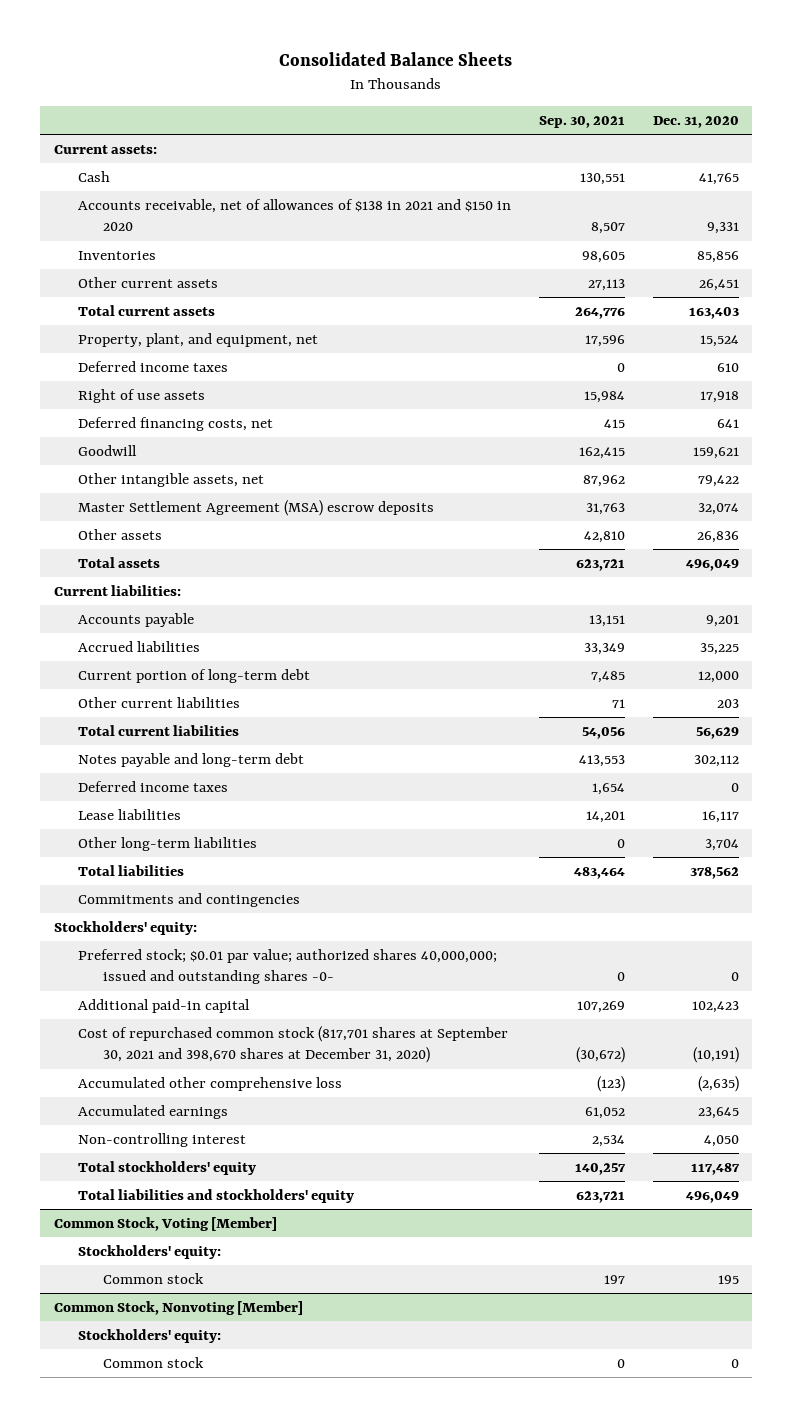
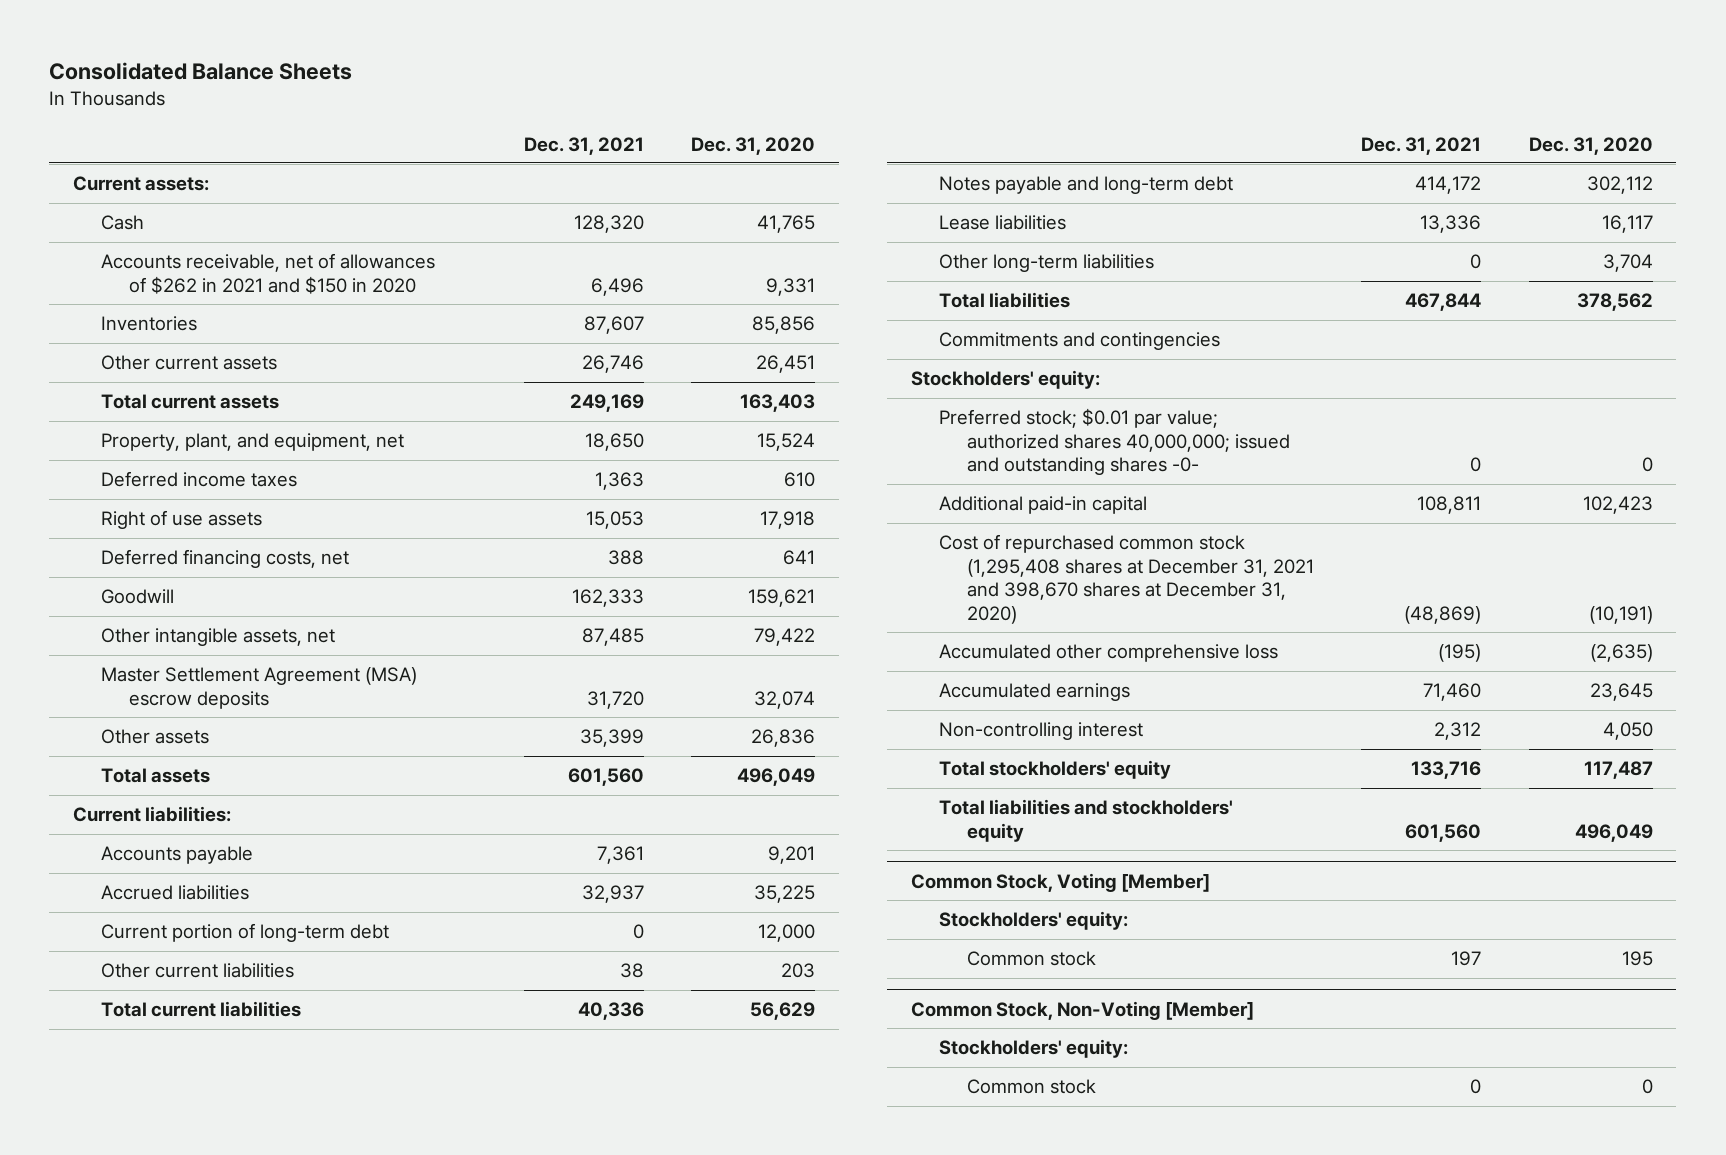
[538,115,625,128] Sep. 30, 2021 -> none
none -> [523,136,644,155] Dec. 31, 2021
[78,199,512,232] Accounts receivable, net of allowances of $138 in 2021 and $150 in 2020 -> [101,253,436,294] Accounts receivable, net of allowances of $262 in 2021 and $150 in 2020
[78,781,229,793] Deferred income taxes -> none
[78,1026,509,1064] Cost of repurchased common stock (817,701 shares at September 30, 2021 and 398,670 shares at December 31, 2020) -> [938,534,1314,625] Cost of repurchased common stock (1,295,408 shares at December 31, 2021 and 398,670 shares at December 31, 2020)
[53,1301,303,1316] Common Stock, Nonvoting [Member] -> [910,1000,1254,1020] Common Stock, Non-Voting [Member]

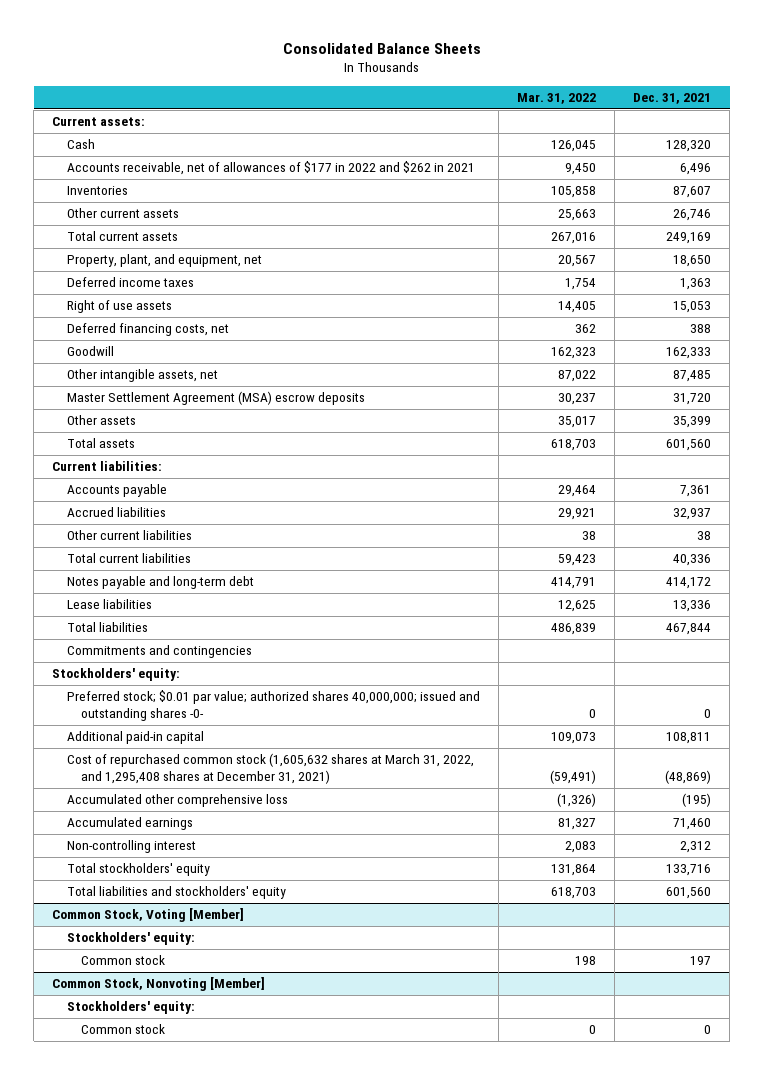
[691,136,816,155] Dec. 31, 2020 -> none
none -> [516,93,596,105] Mar. 31, 2022
[101,253,436,294] Accounts receivable, net of allowances of $262 in 2021 and $150 in 2020 -> [66,161,475,176] Accounts receivable, net of allowances of $177 in 2022 and $262 in 2021
[101,923,390,943] Current portion of long-term debt -> none
[938,254,1154,273] Other long-term liabilities -> none
[938,534,1314,625] Cost of repurchased common stock (1,295,408 shares at December 31, 2021 and 398,670 shares at December 31, 2020) -> [66,753,474,785] Cost of repurchased common stock (1,605,632 shares at March 31, 2022, and 1,295,408 shares at December 31, 2021)
[910,1000,1254,1020] Common Stock, Non-Voting [Member] -> [52,977,266,992] Common Stock, Nonvoting [Member]

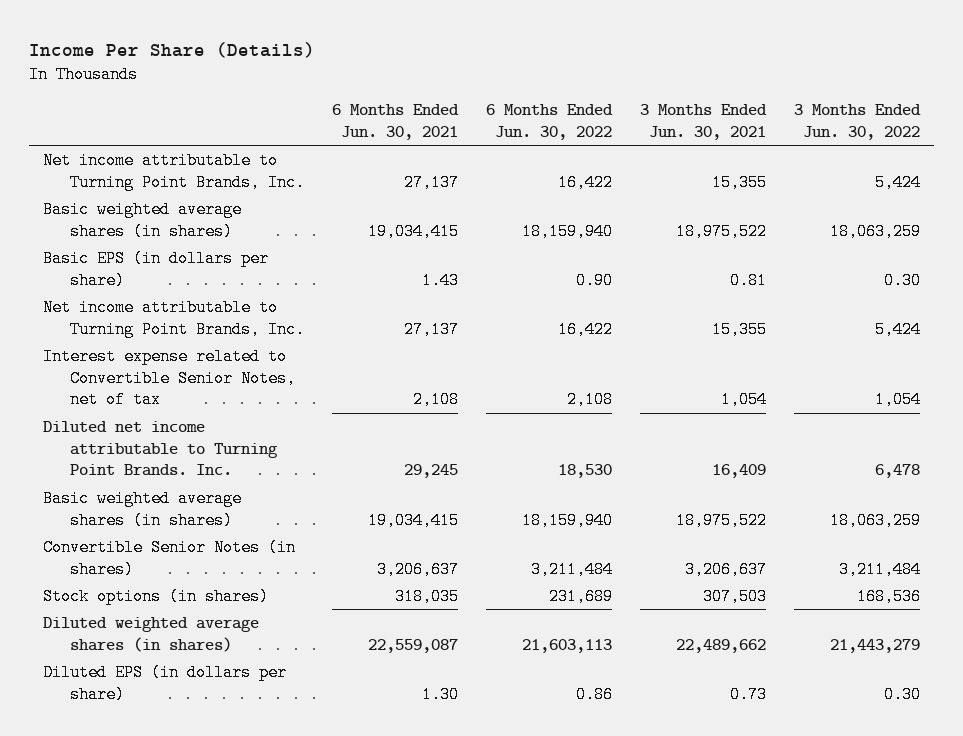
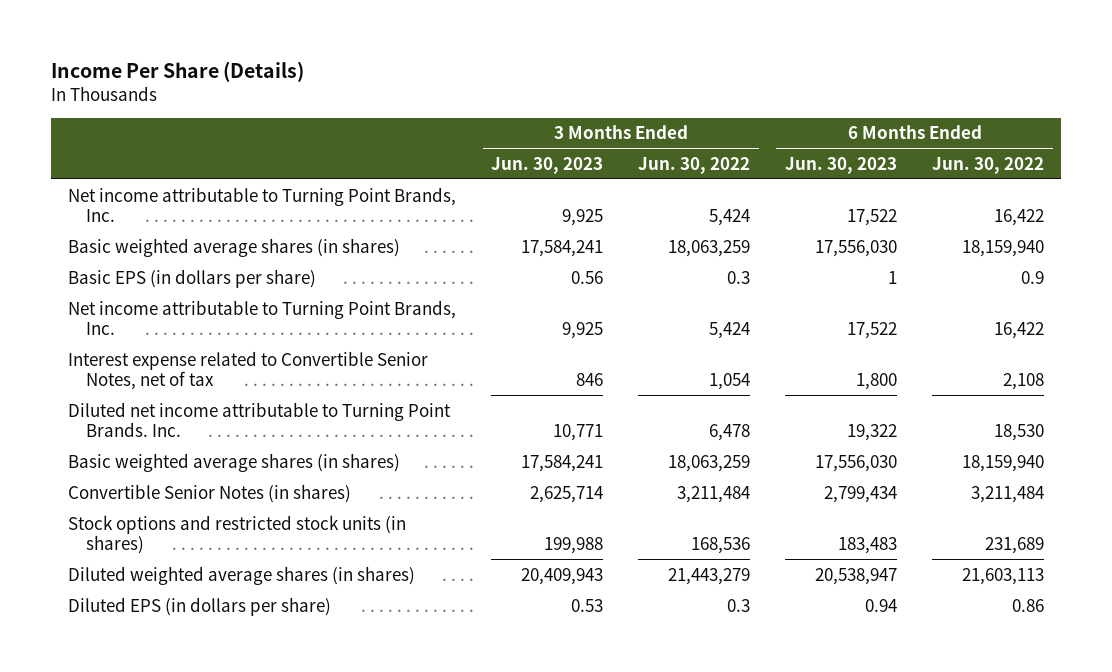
[331,104,459,141] 6 Months Ended Jun. 30, 2021 -> none
[639,104,767,141] 3 Months Ended Jun. 30, 2021 -> none
none -> [491,156,604,174] Jun. 30, 2023
none -> [785,156,898,174] Jun. 30, 2023
[575,271,613,289] 0.90 -> [1020,270,1044,284] 0.9
[883,271,921,289] 0.30 -> [727,270,751,284] 0.3
[43,587,270,605] Stock options (in shares) -> [68,514,407,555] Stock options and restricted stock units (in shares)
[883,685,921,703] 0.30 -> [727,598,751,612] 0.3

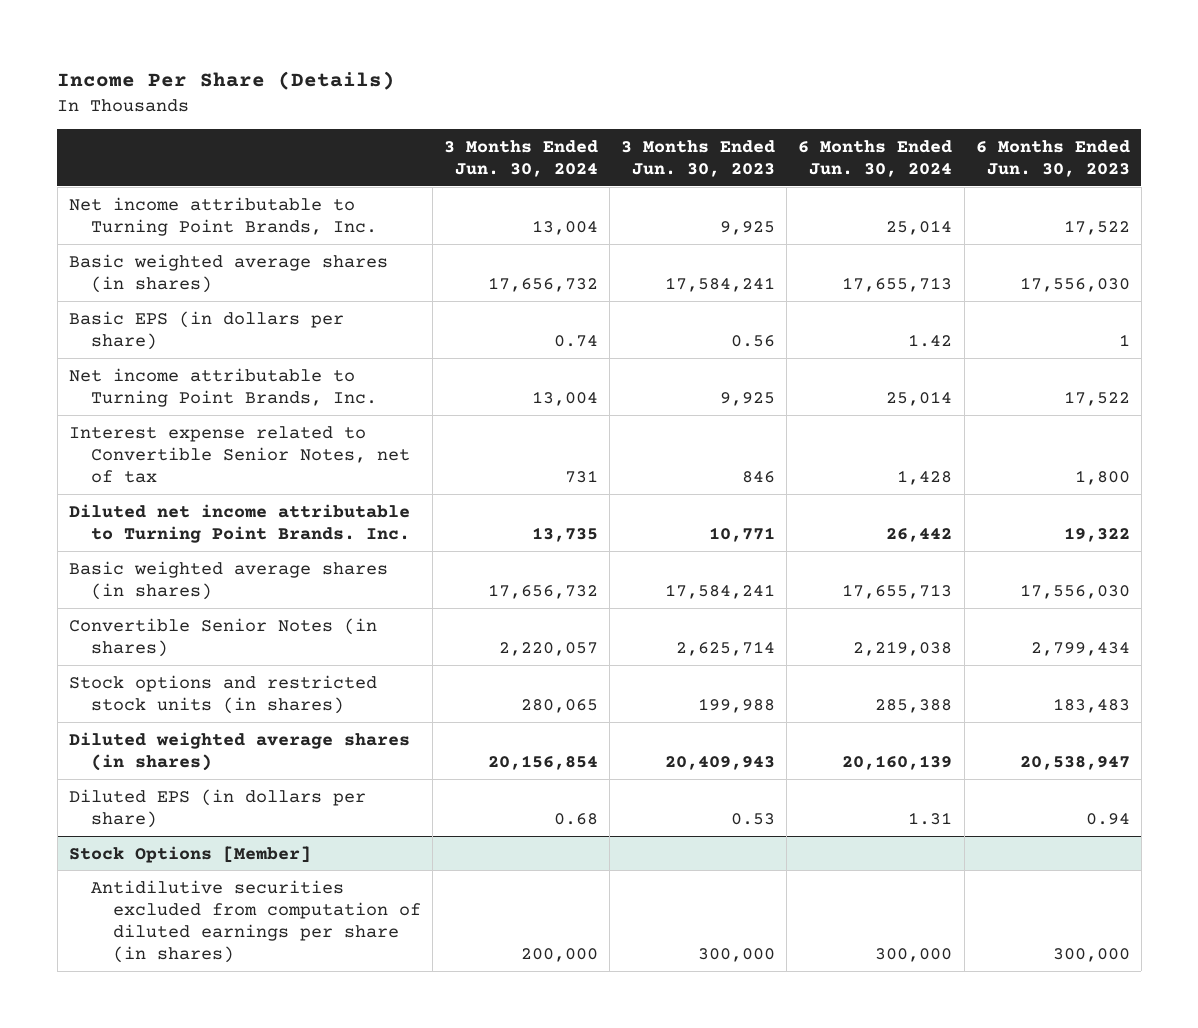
[638,156,751,174] Jun. 30, 2022 -> none
[931,156,1044,174] Jun. 30, 2022 -> none
none -> [444,139,599,178] 3 Months Ended Jun. 30, 2024
none -> [798,139,953,178] 6 Months Ended Jun. 30, 2024
none -> [68,845,311,863] Stock Options [Member]
none -> [91,879,422,964] Antidilutive securities excluded from computation of diluted earnings per share (in shares)

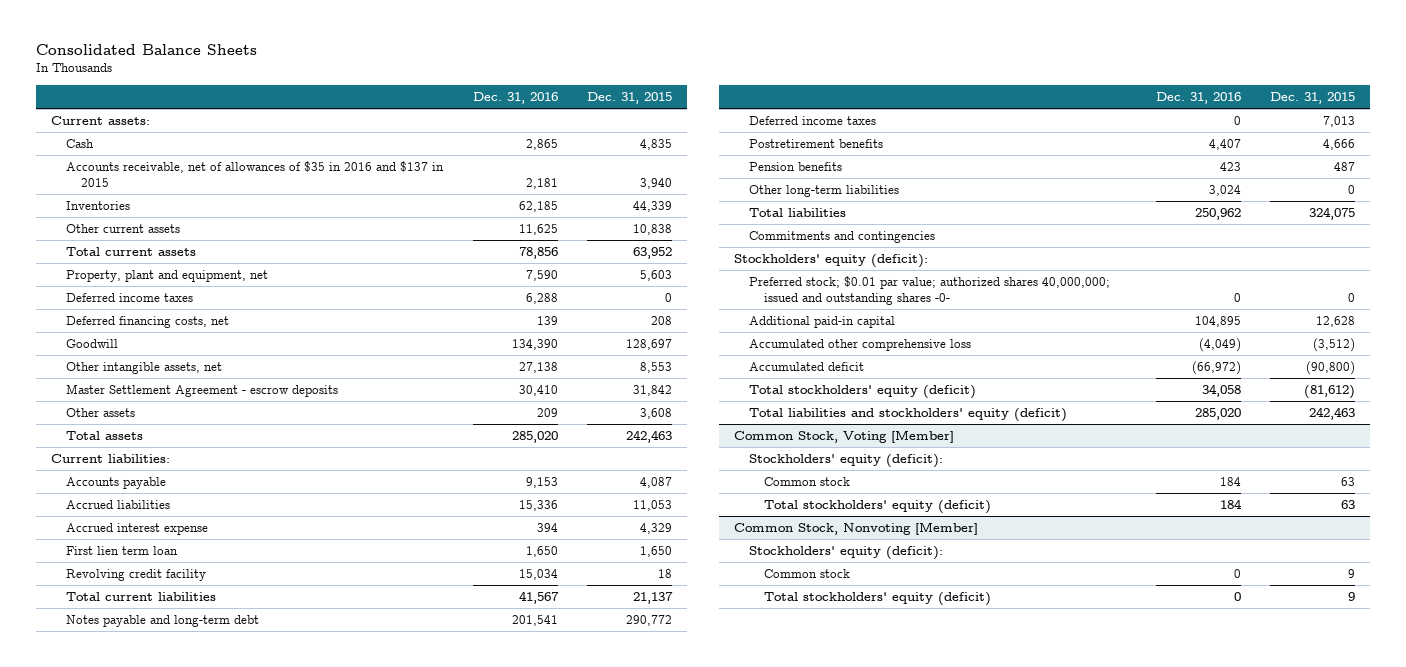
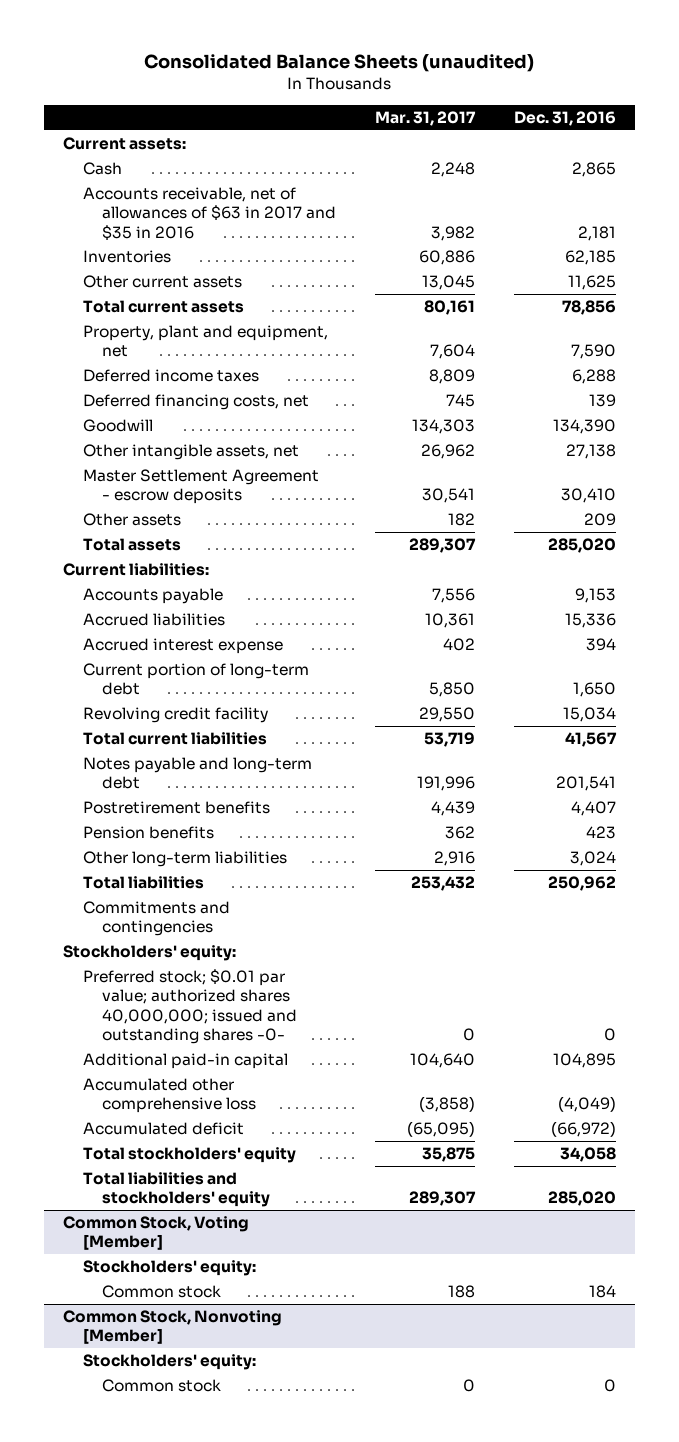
[35,44,257,56] Consolidated Balance Sheets -> [144,54,535,73] Consolidated Balance Sheets (unaudited)
[587,91,673,104] Dec. 31, 2015 -> none
none -> [374,111,476,127] Mar. 31, 2017
[65,160,444,188] Accounts receivable, net of allowances of $35 in 2016 and $137 in 2015 -> [82,187,337,240] Accounts receivable, net of allowances of $63 in 2017 and $35 in 2016
[65,545,178,555] First lien term loan -> [82,663,309,696] Current portion of long-term debt
[748,115,876,125] Deferred income taxes -> none
[733,253,928,268] Stockholders' equity (deficit): -> [63,945,237,962] Stockholders' equity:
[748,384,976,399] Total stockholders' equity (deficit) -> [82,1147,296,1164] Total stockholders' equity
[748,407,1067,422] Total liabilities and stockholders' equity (deficit) -> [82,1172,271,1208] Total liabilities and stockholders' equity
[748,453,943,468] Stockholders' equity (deficit): -> [82,1260,256,1277] Stockholders' equity:
[764,499,992,514] Total stockholders' equity (deficit) -> none
[748,545,943,560] Stockholders' equity (deficit): -> [82,1354,256,1371] Stockholders' equity:
[764,591,992,606] Total stockholders' equity (deficit) -> none

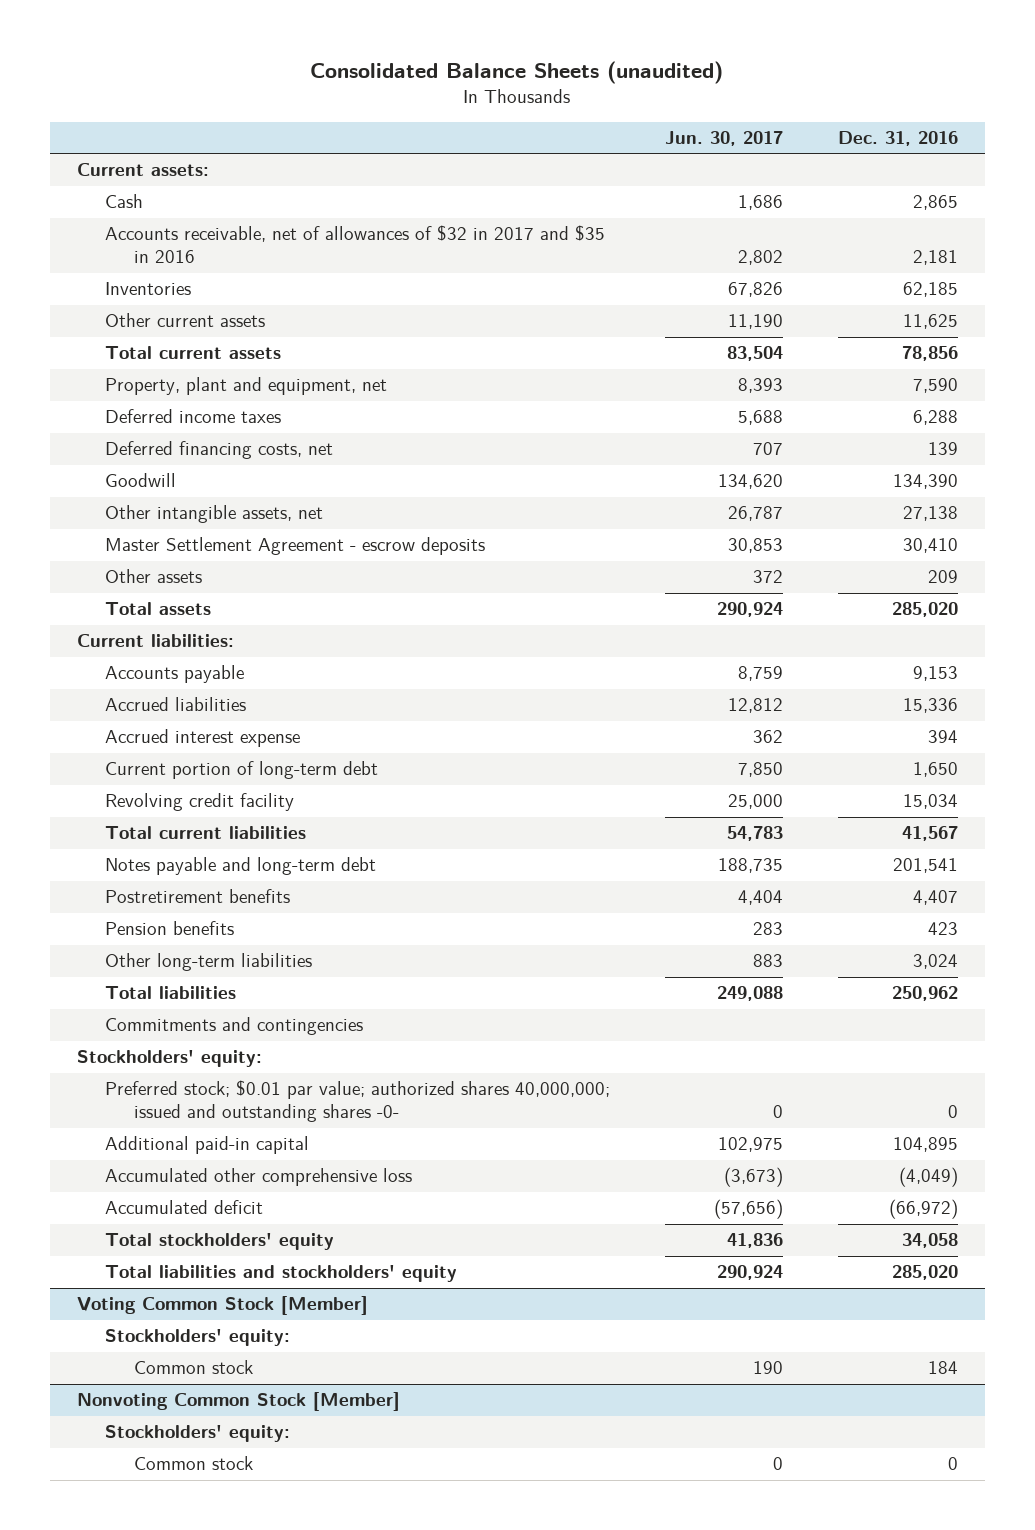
[374,111,476,127] Mar. 31, 2017 -> none
none -> [665,131,784,147] Jun. 30, 2017
[82,187,337,240] Accounts receivable, net of allowances of $63 in 2017 and $35 in 2016 -> [105,225,606,264] Accounts receivable, net of allowances of $32 in 2017 and $35 in 2016
[63,1216,250,1251] Common Stock, Voting [Member] -> [77,1296,369,1316] Voting Common Stock [Member]
[63,1310,283,1345] Common Stock, Nonvoting [Member] -> [77,1392,401,1412] Nonvoting Common Stock [Member]

